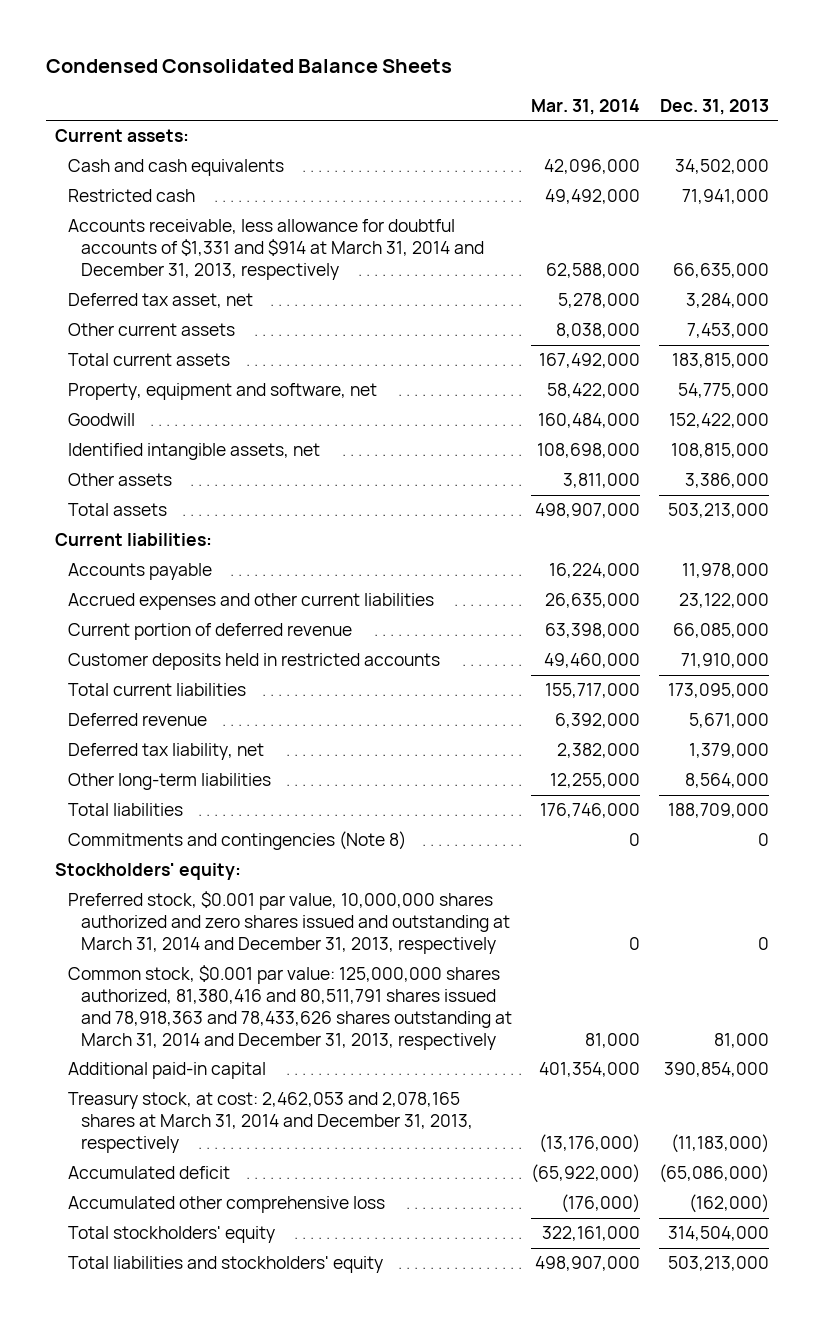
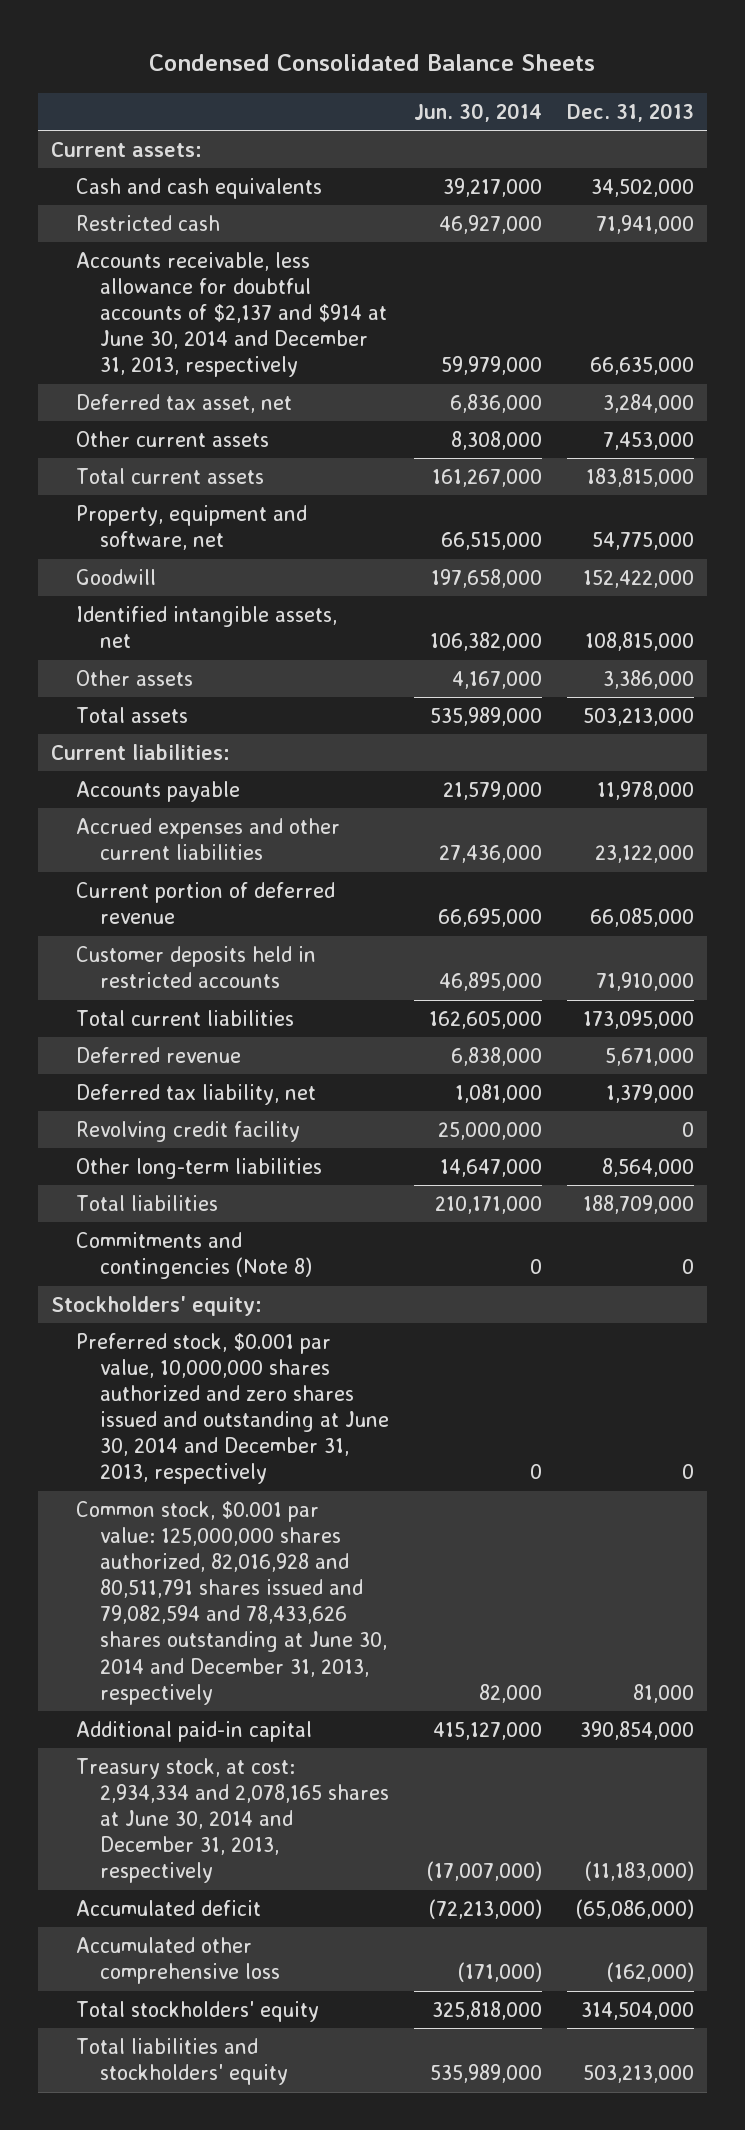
[530,98,640,115] Mar. 31, 2014 -> none
none -> [414,102,543,122] Jun. 30, 2014
[68,219,485,280] Accounts receivable, less allowance for doubtful accounts of $1,331 and $914 at March 31, 2014 and December 31, 2013, respectively -> [75,251,388,378] Accounts receivable, less allowance for doubtful accounts of $2,137 and $914 at June 30, 2014 and December 31, 2013, respectively
none -> [75,1120,300,1142] Revolving credit facility
[68,891,511,954] Preferred stock, $0.001 par value, 10,000,000 shares authorized and zero shares issued and outstanding at March 31, 2014 and December 31, 2013, respectively -> [75,1332,390,1485] Preferred stock, $0.001 par value, 10,000,000 shares authorized and zero shares issued and outstanding at June 30, 2014 and December 31, 2013, respectively
[68,965,513,1050] Common stock, $0.001 par value: 125,000,000 shares authorized, 81,380,416 and 80,511,791 shares issued and 78,918,363 and 78,433,626 shares outstanding at March 31, 2014 and December 31, 2013, respectively -> [75,1500,388,1705] Common stock, $0.001 par value: 125,000,000 shares authorized, 82,016,928 and 80,511,791 shares issued and 79,082,594 and 78,433,626 shares outstanding at June 30, 2014 and December 31, 2013, respectively
[68,1092,474,1153] Treasury stock, at cost: 2,462,053 and 2,078,165 shares at March 31, 2014 and December 31, 2013, respectively -> [75,1757,390,1884] Treasury stock, at cost: 2,934,334 and 2,078,165 shares at June 30, 2014 and December 31, 2013, respectively

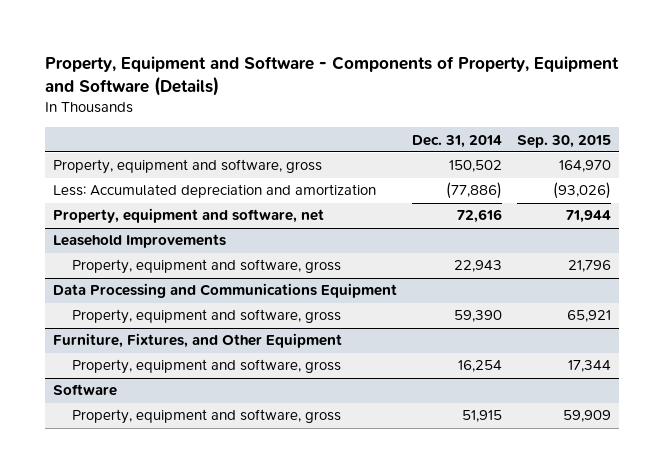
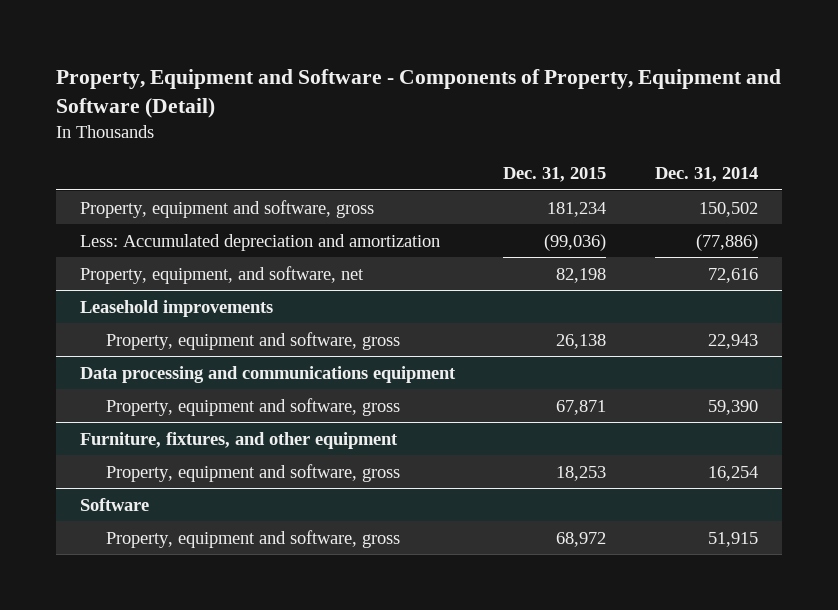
[45,55,620,96] Property, Equipment and Software - Components of Property, Equipment and Software (Details) -> [55,69,781,119] Property, Equipment and Software - Components of Property, Equipment and Software (Detail)
[517,134,612,148] Sep. 30, 2015 -> none
none -> [503,167,607,183] Dec. 31, 2015
[52,208,324,224] Property, equipment and software, net -> [79,265,364,284] Property, equipment, and software, net
[52,234,226,249] Leasehold Improvements -> [79,299,273,317] Leasehold improvements
[52,283,397,299] Data Processing and Communications Equipment -> [79,365,456,383] Data processing and communications equipment
[52,333,342,349] Furniture, Fixtures, and Other Equipment -> [79,431,398,449] Furniture, fixtures, and other equipment

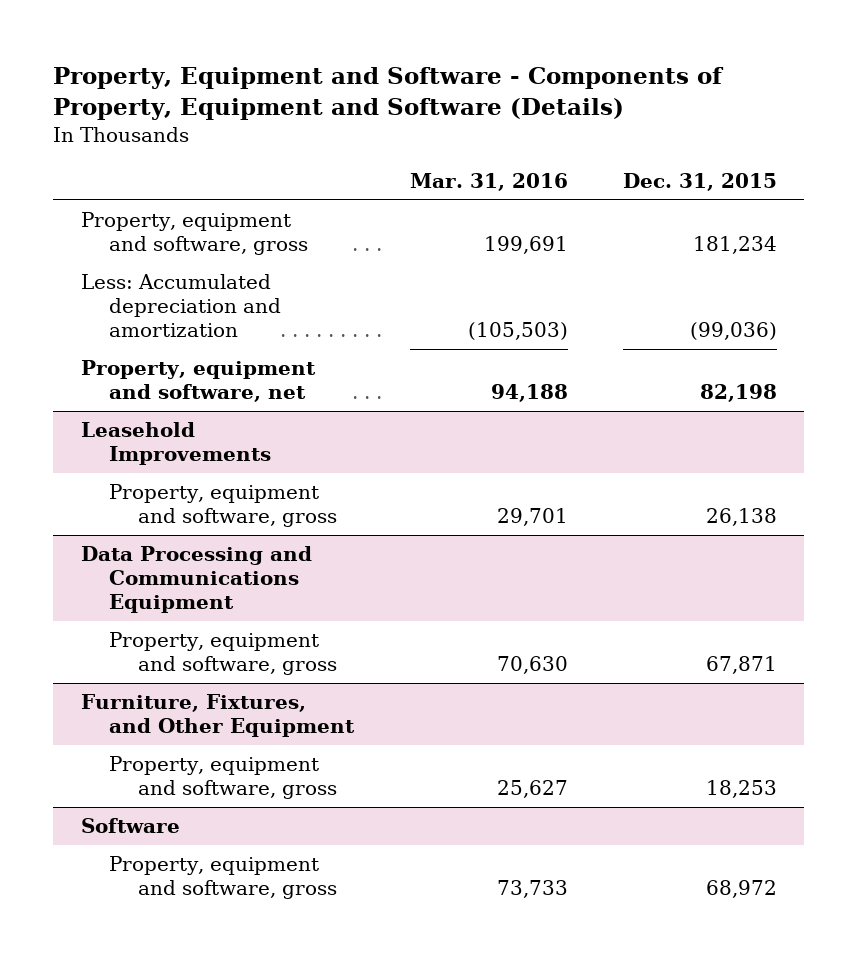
[55,69,781,119] Property, Equipment and Software - Components of Property, Equipment and Software (Detail) -> [53,67,725,121] Property, Equipment and Software - Components of Property, Equipment and Software (Details)
[654,167,758,183] Dec. 31, 2014 -> none
none -> [409,173,568,192] Mar. 31, 2016
[79,265,364,284] Property, equipment, and software, net -> [80,360,316,403] Property, equipment and software, net
[79,299,273,317] Leasehold improvements -> [80,422,272,466] Leasehold Improvements
[79,365,456,383] Data processing and communications equipment -> [80,546,312,613] Data Processing and Communications Equipment
[79,431,398,449] Furniture, fixtures, and other equipment -> [80,694,356,738] Furniture, Fixtures, and Other Equipment

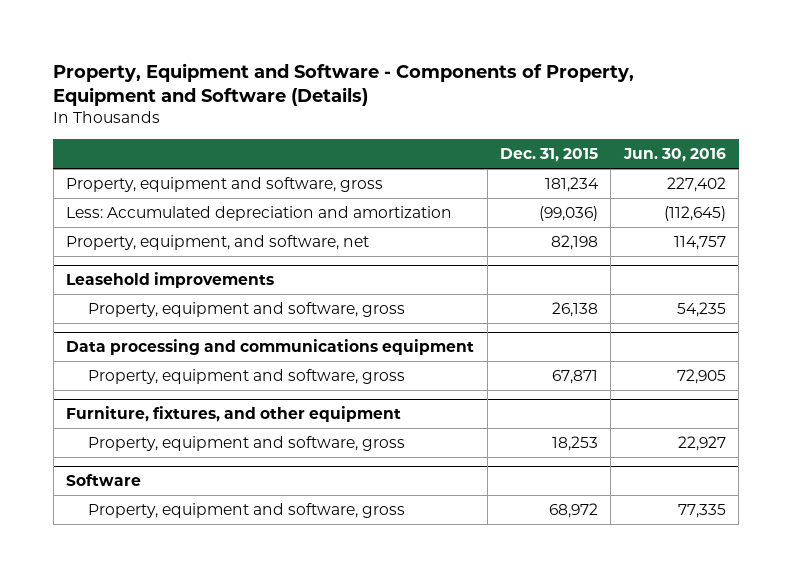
[409,173,568,192] Mar. 31, 2016 -> none
none -> [622,148,726,163] Jun. 30, 2016
[80,360,316,403] Property, equipment and software, net -> [66,235,370,251] Property, equipment, and software, net
[80,422,272,466] Leasehold Improvements -> [66,272,275,289] Leasehold improvements
[80,546,312,613] Data Processing and Communications Equipment -> [66,339,475,356] Data processing and communications equipment
[80,694,356,738] Furniture, Fixtures, and Other Equipment -> [66,406,402,423] Furniture, fixtures, and other equipment

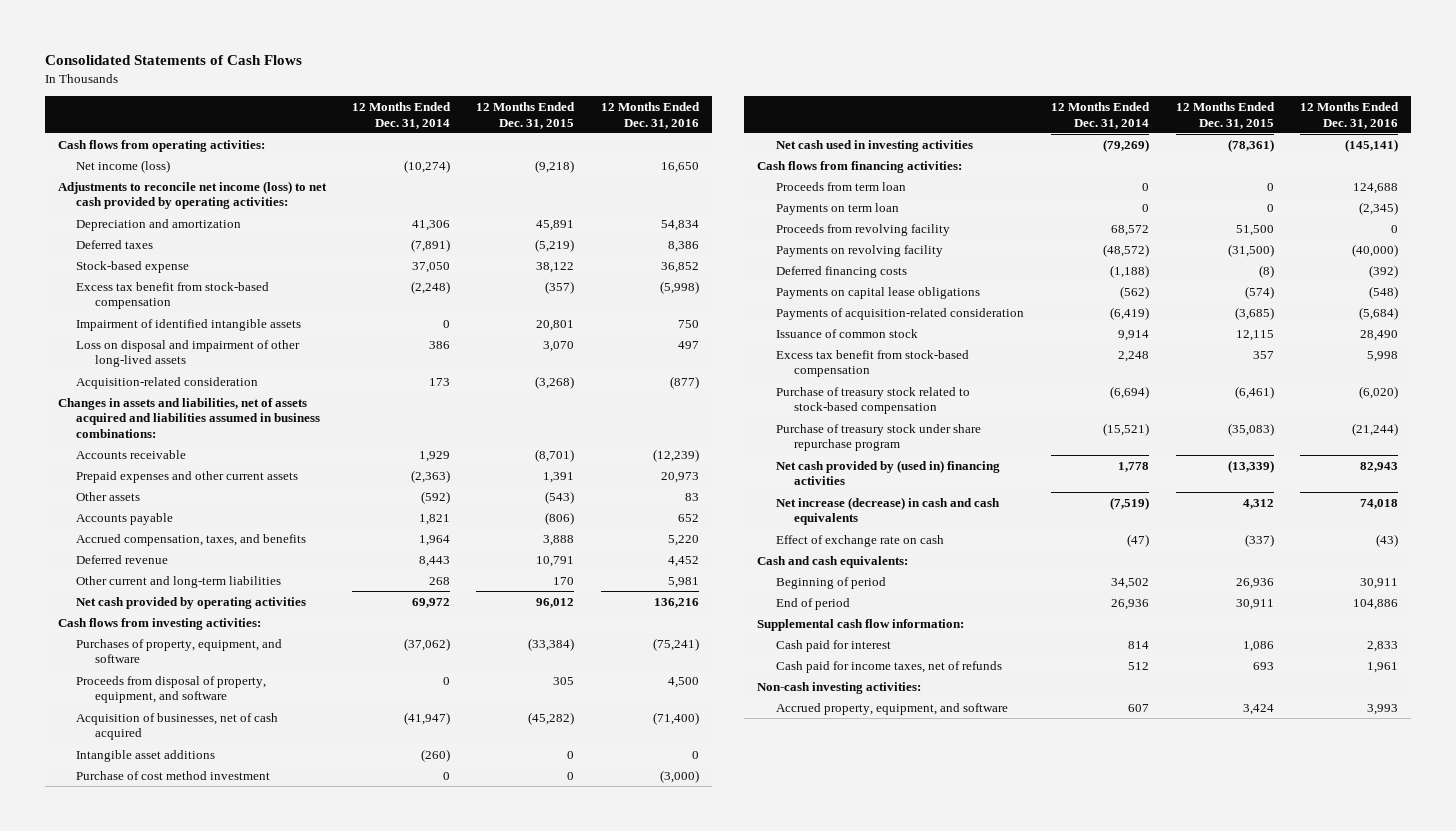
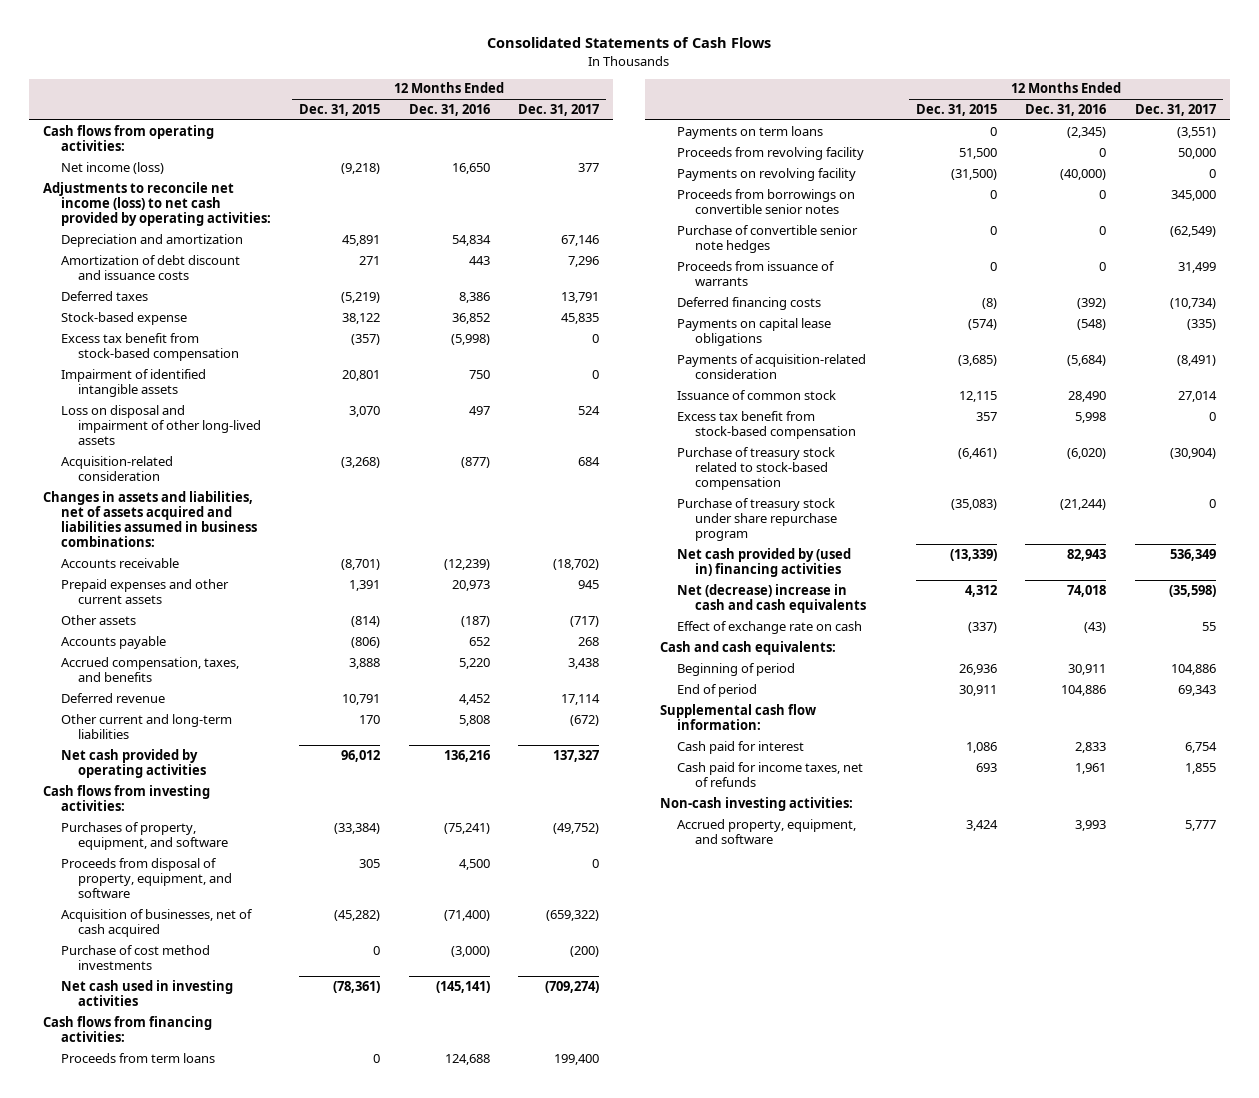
[352,101,452,129] 12 Months Ended Dec. 31, 2014 -> none
none -> [518,104,600,117] Dec. 31, 2017
none -> [60,254,240,281] Amortization of debt discount and issuance costs
[545,490,575,504] (543) -> [351,615,381,627] (814)
[684,492,699,501] 83 -> [460,615,490,627] (187)
[667,576,699,588] 5,981 -> [458,714,490,726] 5,808
[76,749,216,762] Intangible asset additions -> none
[76,770,271,780] Purchase of cost method investment -> [60,944,210,971] Purchase of cost method investments
[775,181,906,191] Proceeds from term loan -> [60,1052,215,1063] Proceeds from term loans
[775,202,899,215] Payments on term loan -> [677,125,824,139] Payments on term loans
none -> [677,188,856,215] Proceeds from borrowings on convertible senior notes
none -> [677,224,859,254] Purchase of convertible senior note hedges
none -> [677,260,836,287] Proceeds from issuance of warrants
[775,496,1000,526] Net increase (decrease) in cash and cash equivalents -> [677,583,866,614] Net (decrease) increase in cash and cash equivalents

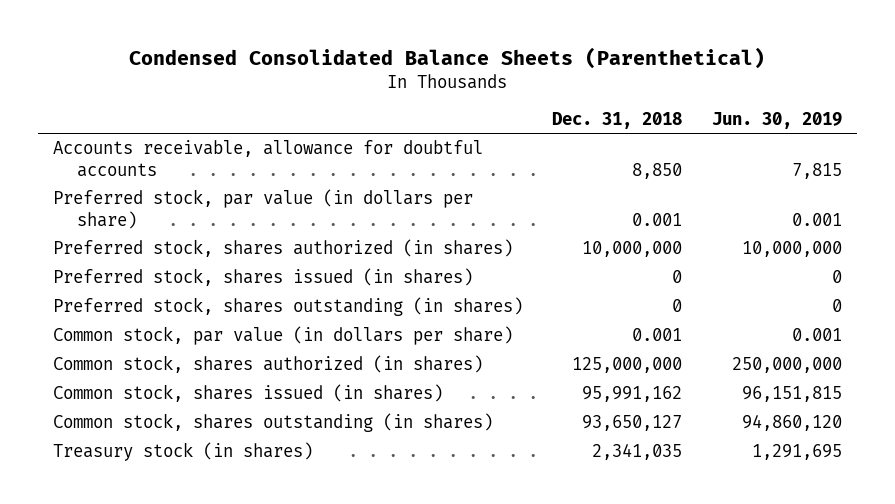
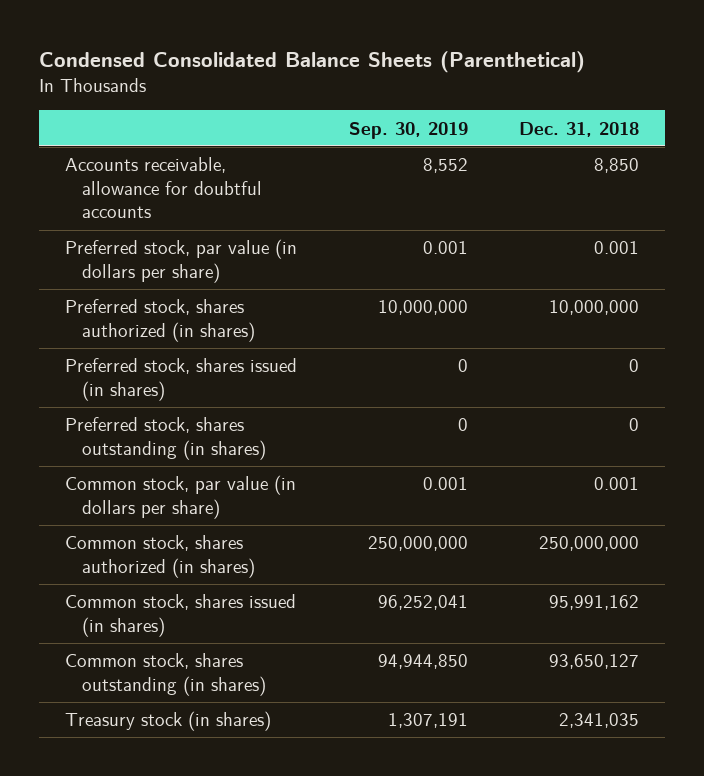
[711,111,842,129] Jun. 30, 2019 -> none
none -> [348,121,468,139] Sep. 30, 2019
[572,357,683,374] 125,000,000 -> [539,536,640,552] 250,000,000

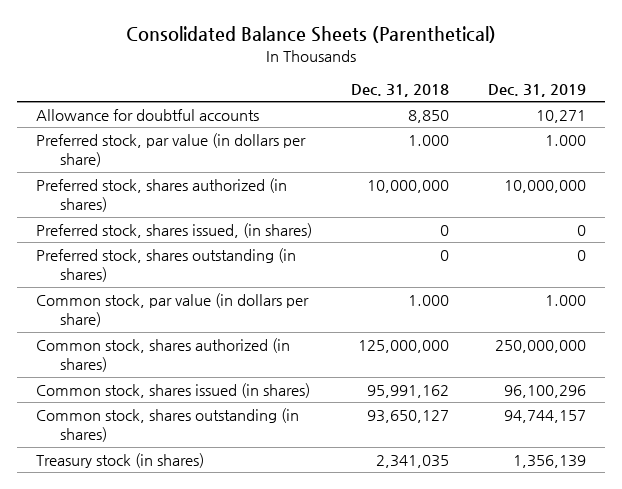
[38,51,585,74] Condensed Consolidated Balance Sheets (Parenthetical) -> [125,26,496,44] Consolidated Balance Sheets (Parenthetical)
[348,121,468,139] Sep. 30, 2019 -> none
none -> [487,83,586,97] Dec. 31, 2019
[64,157,263,219] Accounts receivable, allowance for doubtful accounts -> [36,109,260,122] Allowance for doubtful accounts
[594,241,640,255] 0.001 -> [407,135,449,147] 1.000
[64,358,297,401] Preferred stock, shares issued (in shares) -> [36,223,313,239] Preferred stock, shares issued, (in shares)
[594,477,640,491] 0.001 -> [407,295,449,307] 1.000
[539,536,640,552] 250,000,000 -> [357,340,449,354] 125,000,000

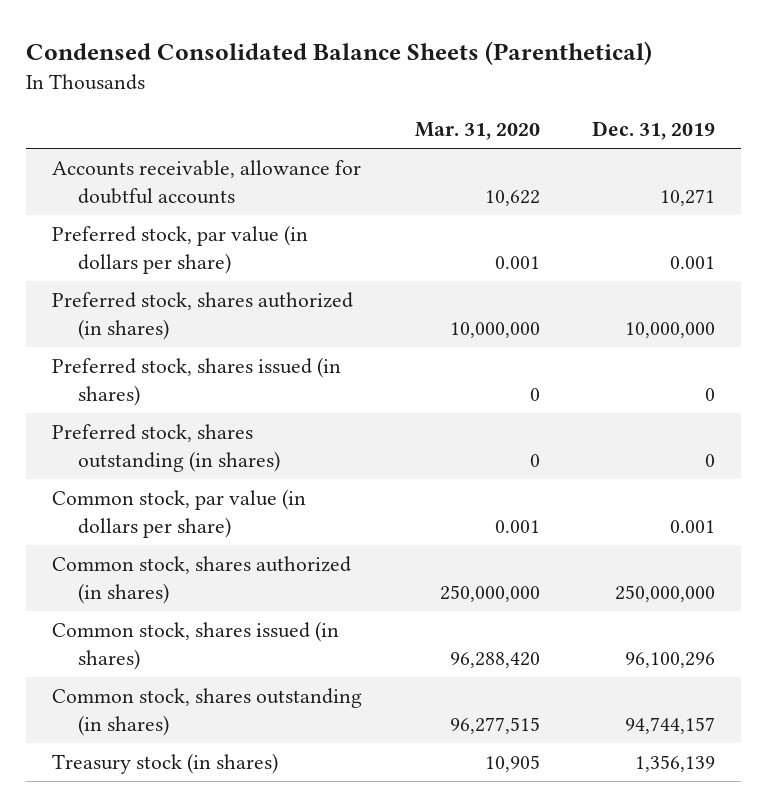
[125,26,496,44] Consolidated Balance Sheets (Parenthetical) -> [25,40,652,65] Condensed Consolidated Balance Sheets (Parenthetical)
[350,83,449,97] Dec. 31, 2018 -> none
none -> [414,122,540,141] Mar. 31, 2020
[36,109,260,122] Allowance for doubtful accounts -> [52,159,362,204] Accounts receivable, allowance for doubtful accounts
[544,135,586,147] 1.000 -> [669,255,715,269] 0.001
[36,223,313,239] Preferred stock, shares issued, (in shares) -> [52,356,342,406] Preferred stock, shares issued (in shares)
[544,295,586,307] 1.000 -> [669,519,715,533] 0.001

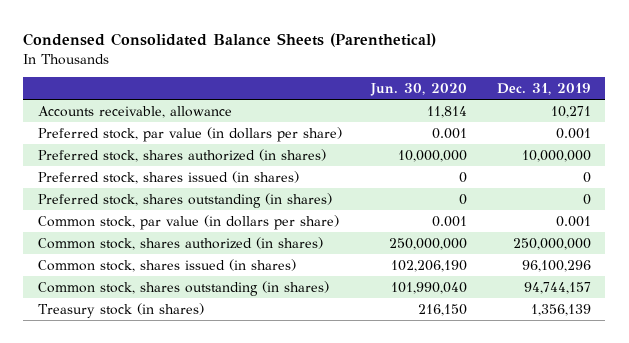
[414,122,540,141] Mar. 31, 2020 -> none
none -> [370,83,468,97] Jun. 30, 2020
[52,159,362,204] Accounts receivable, allowance for doubtful accounts -> [38,105,233,118] Accounts receivable, allowance

